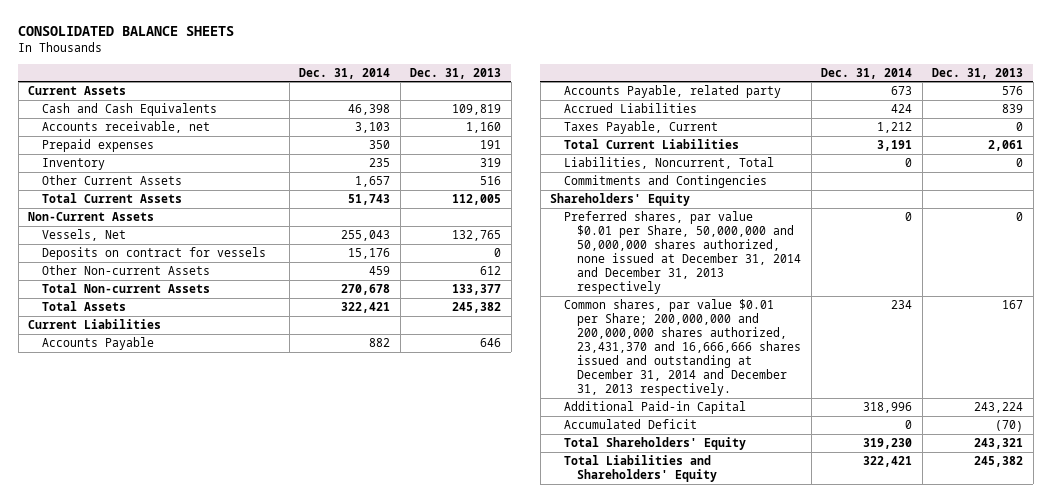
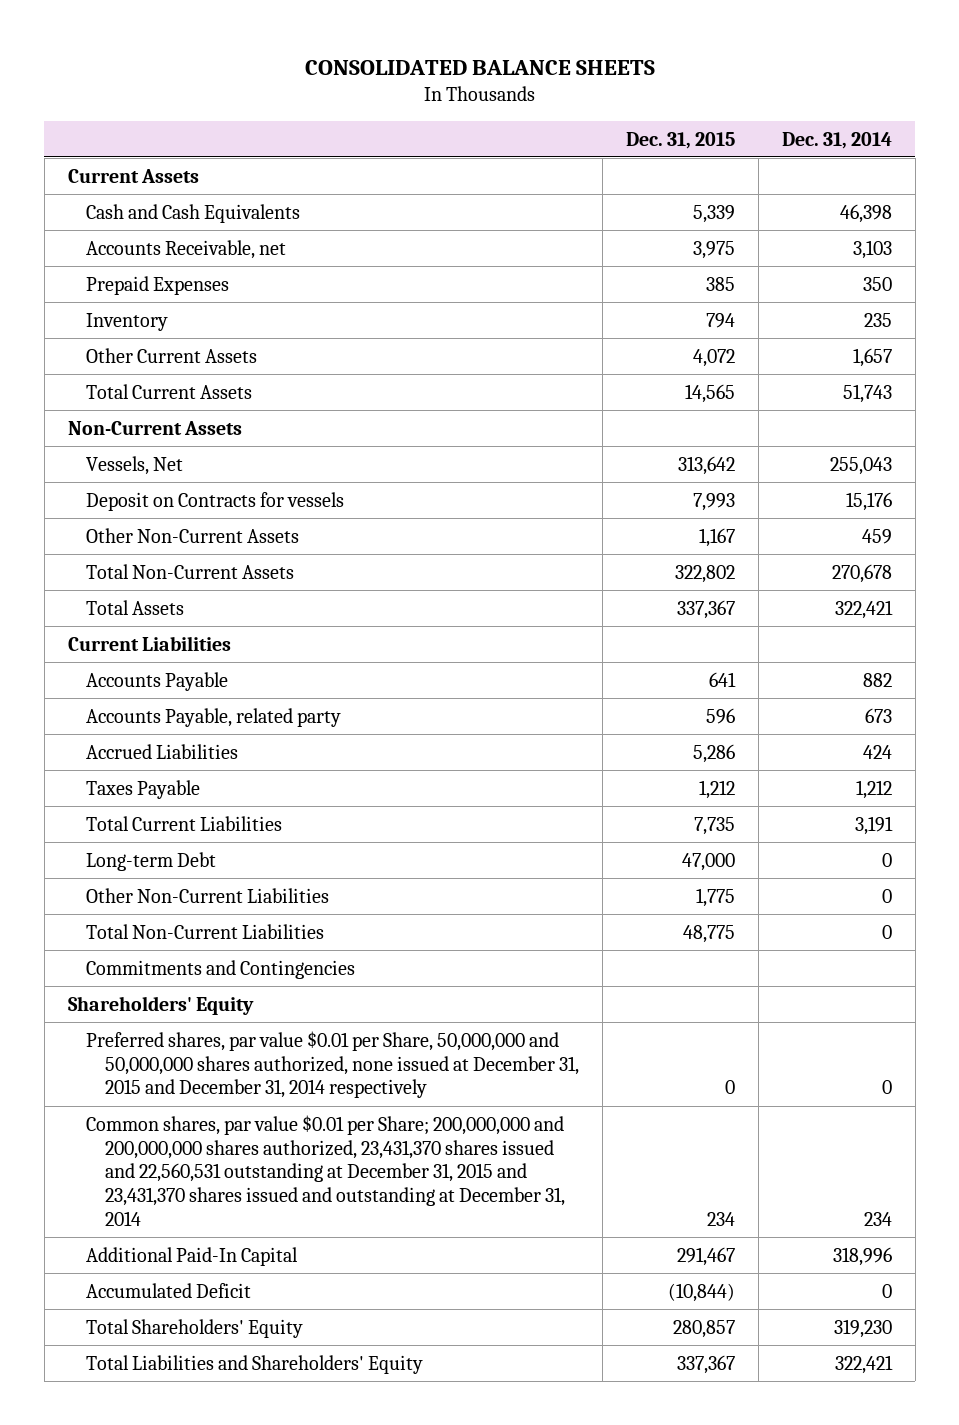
[410,67,502,79] Dec. 31, 2013 -> none
none -> [625,131,735,149] Dec. 31, 2015
[41,120,210,133] Accounts receivable, net -> [86,239,287,259] Accounts Receivable, net
[41,138,154,152] Prepaid expenses -> [86,275,230,295] Prepaid Expenses
[41,246,266,260] Deposits on contract for vessels -> [86,491,345,511] Deposit on Contracts for vessels
[41,264,210,275] Other Non-current Assets -> [86,527,300,543] Other Non-Current Assets
[41,282,210,293] Total Non-current Assets -> [86,563,295,579] Total Non-Current Assets
[563,120,718,134] Taxes Payable, Current -> [86,779,201,799] Taxes Payable
none -> [86,851,217,871] Long-term Debt
none -> [86,887,330,903] Other Non-Current Liabilities
[563,156,774,169] Liabilities, Noncurrent, Total -> [86,923,325,939] Total Non-Current Liabilities
[563,210,802,295] Preferred shares, par value $0.01 per Share, 50,000,000 and 50,000,000 shares authorized, none issued at December 31, 2014 and December 31, 2013 respectively -> [86,1030,579,1099] Preferred shares, par value $0.01 per Share, 50,000,000 and 50,000,000 shares authorized, none issued at December 31, 2015 and December 31, 2014 respectively
[563,298,802,397] Common shares, par value $0.01 per Share; 200,000,000 and 200,000,000 shares authorized, 23,431,370 and 16,666,666 shares issued and outstanding at December 31, 2014 and December 31, 2013 respectively. -> [86,1114,565,1227] Common shares, par value $0.01 per Share; 200,000,000 and 200,000,000 shares authorized, 23,431,370 shares issued and 22,560,531 outstanding at December 31, 2015 and 23,431,370 shares issued and outstanding at December 31, 2014
[563,400,746,414] Additional Paid-in Capital -> [86,1246,299,1266] Additional Paid-In Capital

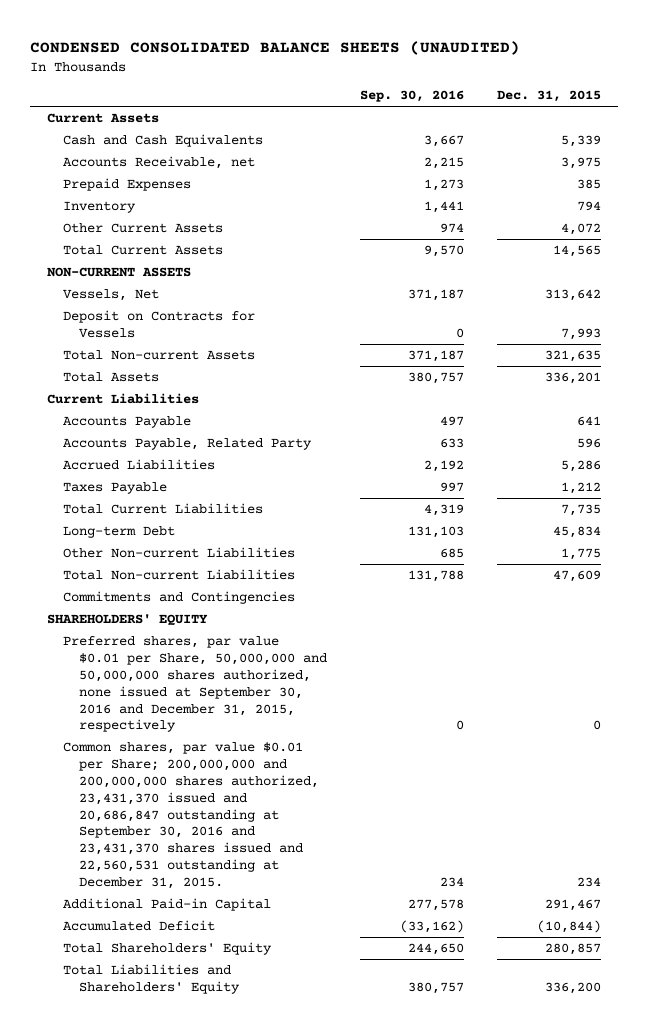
[304,59,655,75] CONSOLIDATED BALANCE SHEETS -> [30,40,521,55] CONDENSED CONSOLIDATED BALANCE SHEETS (UNAUDITED)
[781,131,892,149] Dec. 31, 2014 -> none
none -> [360,90,465,103] Sep. 30, 2016
[67,420,242,435] Non-Current Assets -> [46,266,191,277] NON-CURRENT ASSETS
[86,527,300,543] Other Non-Current Assets -> none
[86,491,345,511] Deposit on Contracts for vessels -> [62,309,255,338] Deposit on Contracts for Vessels
[86,563,295,579] Total Non-Current Assets -> [62,349,255,360] Total Non-current Assets
[674,564,735,583] 322,802 -> [545,349,602,362] 321,635
[676,599,735,619] 337,367 -> [545,371,602,384] 336,201
[86,707,342,727] Accounts Payable, related party -> [62,437,312,450] Accounts Payable, Related Party
[681,852,735,871] 47,000 -> [553,525,602,538] 45,834
[86,887,330,903] Other Non-Current Liabilities -> [62,546,295,558] Other Non-current Liabilities
[86,923,325,939] Total Non-Current Liabilities -> [62,568,295,580] Total Non-current Liabilities
[682,924,735,943] 48,775 -> [553,569,602,582] 47,609
[67,995,254,1015] Shareholders' Equity -> [46,613,208,626] SHAREHOLDERS' EQUITY
[86,1030,579,1099] Preferred shares, par value $0.01 per Share, 50,000,000 and 50,000,000 shares authorized, none issued at December 31, 2015 and December 31, 2014 respectively -> [62,635,328,733] Preferred shares, par value $0.01 per Share, 50,000,000 and 50,000,000 shares authorized, none issued at September 30, 2016 and December 31, 2015, respectively
[86,1114,565,1227] Common shares, par value $0.01 per Share; 200,000,000 and 200,000,000 shares authorized, 23,431,370 shares issued and 22,560,531 outstanding at December 31, 2015 and 23,431,370 shares issued and outstanding at December 31, 2014 -> [62,741,320,890] Common shares, par value $0.01 per Share; 200,000,000 and 200,000,000 shares authorized, 23,431,370 issued and 20,686,847 outstanding at September 30, 2016 and 23,431,370 shares issued and 22,560,531 outstanding at December 31, 2015.
[86,1246,299,1266] Additional Paid-In Capital -> [62,897,271,911] Additional Paid-in Capital
[676,1354,735,1374] 337,367 -> [545,981,602,994] 336,200

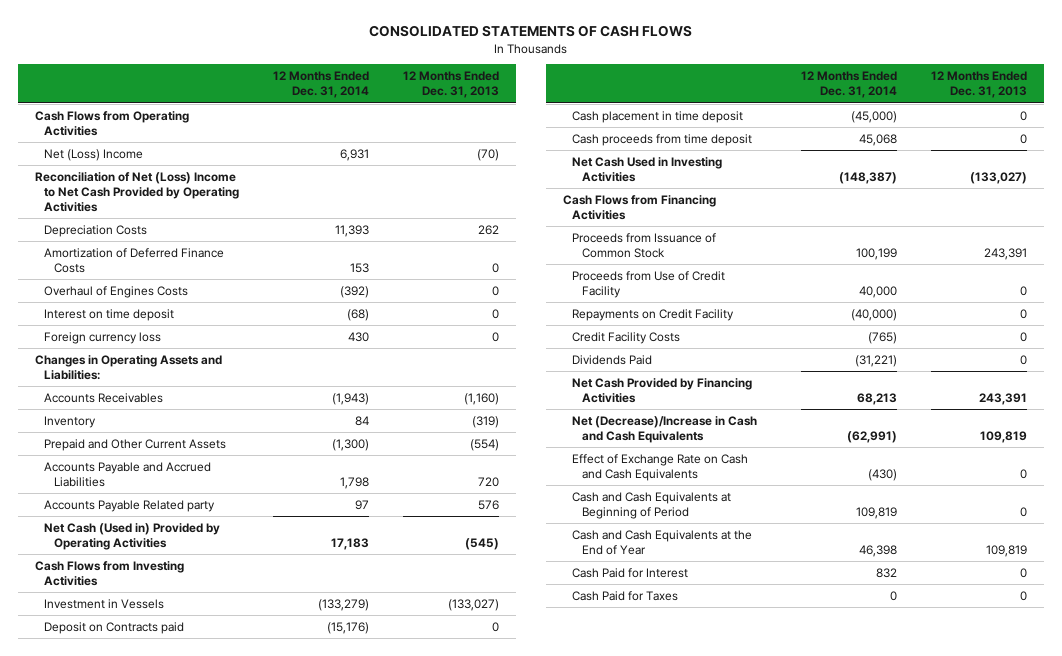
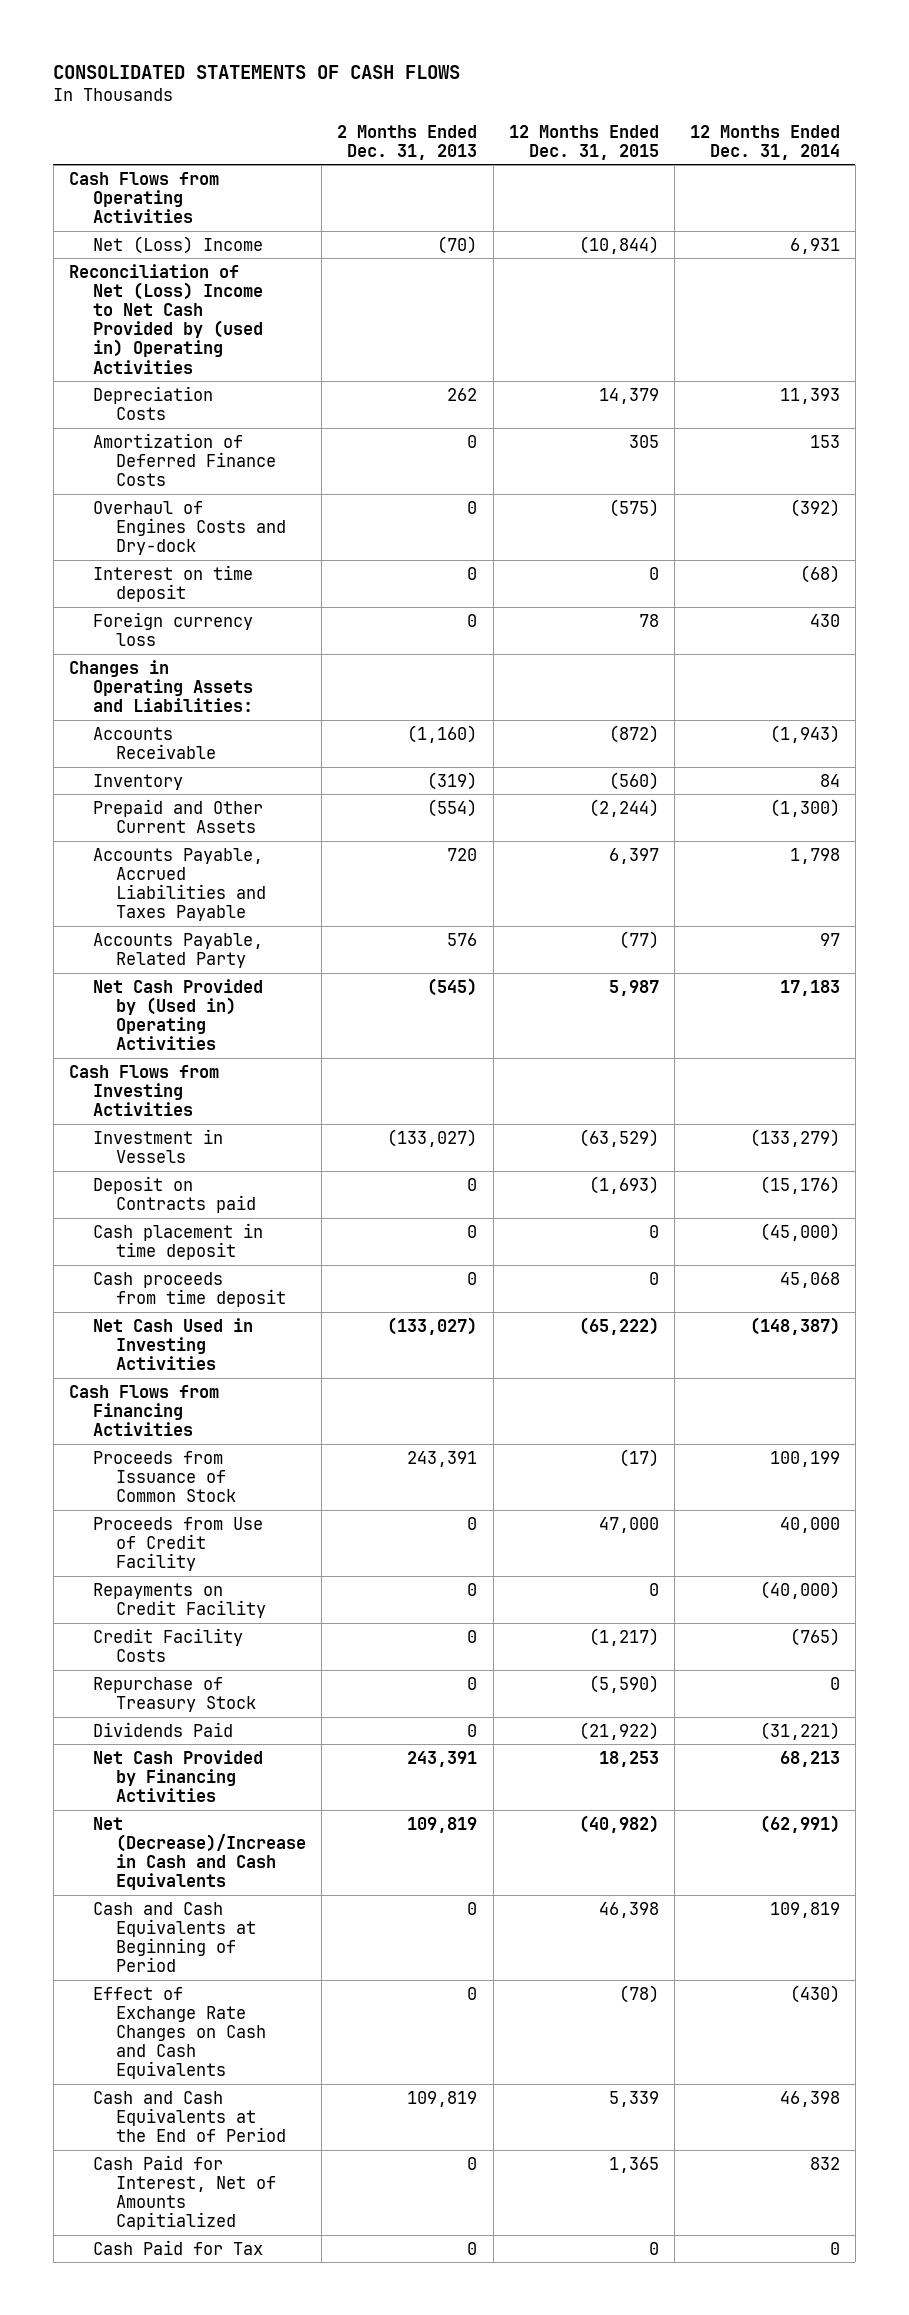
[402,71,499,99] 12 Months Ended Dec. 31, 2013 -> none
none -> [337,124,478,160] 2 Months Ended Dec. 31, 2013
none -> [508,124,659,160] 12 Months Ended Dec. 31, 2015
[34,171,240,212] Reconciliation of Net (Loss) Income to Net Cash Provided by Operating Activities -> [68,263,263,374] Reconciliation of Net (Loss) Income to Net Cash Provided by (used in) Operating Activities
[44,285,189,298] Overhaul of Engines Costs -> [92,500,287,556] Overhaul of Engines Costs and Dry-dock
[44,392,164,403] Accounts Receivables -> [92,726,217,759] Accounts Receivable
[44,461,212,487] Accounts Payable and Accrued Liabilities -> [92,847,267,922] Accounts Payable, Accrued Liabilities and Taxes Payable
[44,499,216,512] Accounts Payable Related party -> [92,932,263,968] Accounts Payable, Related Party
[44,522,221,550] Net Cash (Used in) Provided by Operating Activities -> [92,978,263,1051] Net Cash Provided by (Used in) Operating Activities
none -> [92,1676,257,1712] Repurchase of Treasury Stock
[572,453,749,481] Effect of Exchange Rate on Cash and Cash Equivalents -> none
none -> [92,1986,267,2080] Effect of Exchange Rate Changes on Cash and Cash Equivalents
[572,529,753,555] Cash and Cash Equivalents at the End of Year -> [92,2090,287,2143] Cash and Cash Equivalents at the End of Period
[572,567,689,578] Cash Paid for Interest -> [92,2154,277,2231] Cash Paid for Interest, Net of Amounts Capitialized
[572,590,679,601] Cash Paid for Taxes -> [92,2239,263,2255] Cash Paid for Tax

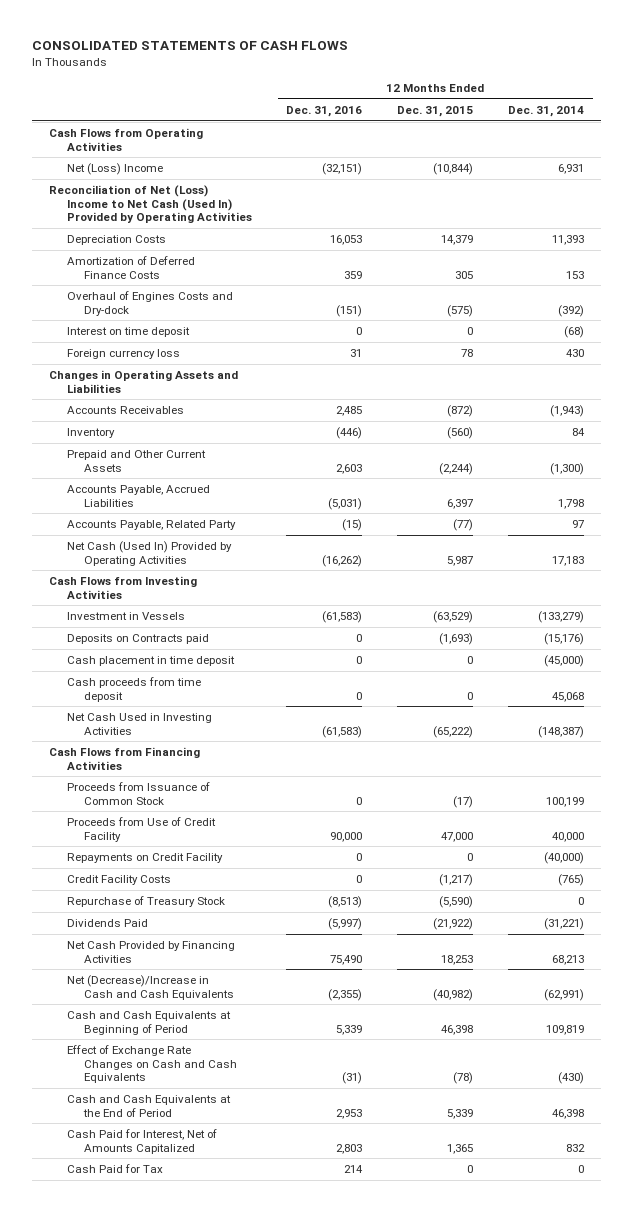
[337,124,478,160] 2 Months Ended Dec. 31, 2013 -> none
none -> [286,105,363,117] Dec. 31, 2016
[68,263,263,374] Reconciliation of Net (Loss) Income to Net Cash Provided by (used in) Operating Activities -> [49,184,252,224] Reconciliation of Net (Loss) Income to Net Cash (Used In) Provided by Operating Activities
[68,659,253,713] Changes in Operating Assets and Liabilities: -> [49,369,239,393] Changes in Operating Assets and Liabilities
[92,726,217,759] Accounts Receivable -> [66,405,184,414] Accounts Receivables
[92,847,267,922] Accounts Payable, Accrued Liabilities and Taxes Payable -> [66,484,210,507] Accounts Payable, Accrued Liabilities
[92,978,263,1051] Net Cash Provided by (Used in) Operating Activities -> [66,540,232,566] Net Cash (Used In) Provided by Operating Activities
[92,1175,257,1213] Deposit on Contracts paid -> [66,633,209,644] Deposits on Contracts paid
[92,2154,277,2231] Cash Paid for Interest, Net of Amounts Capitialized -> [66,1128,217,1154] Cash Paid for Interest, Net of Amounts Capitalized

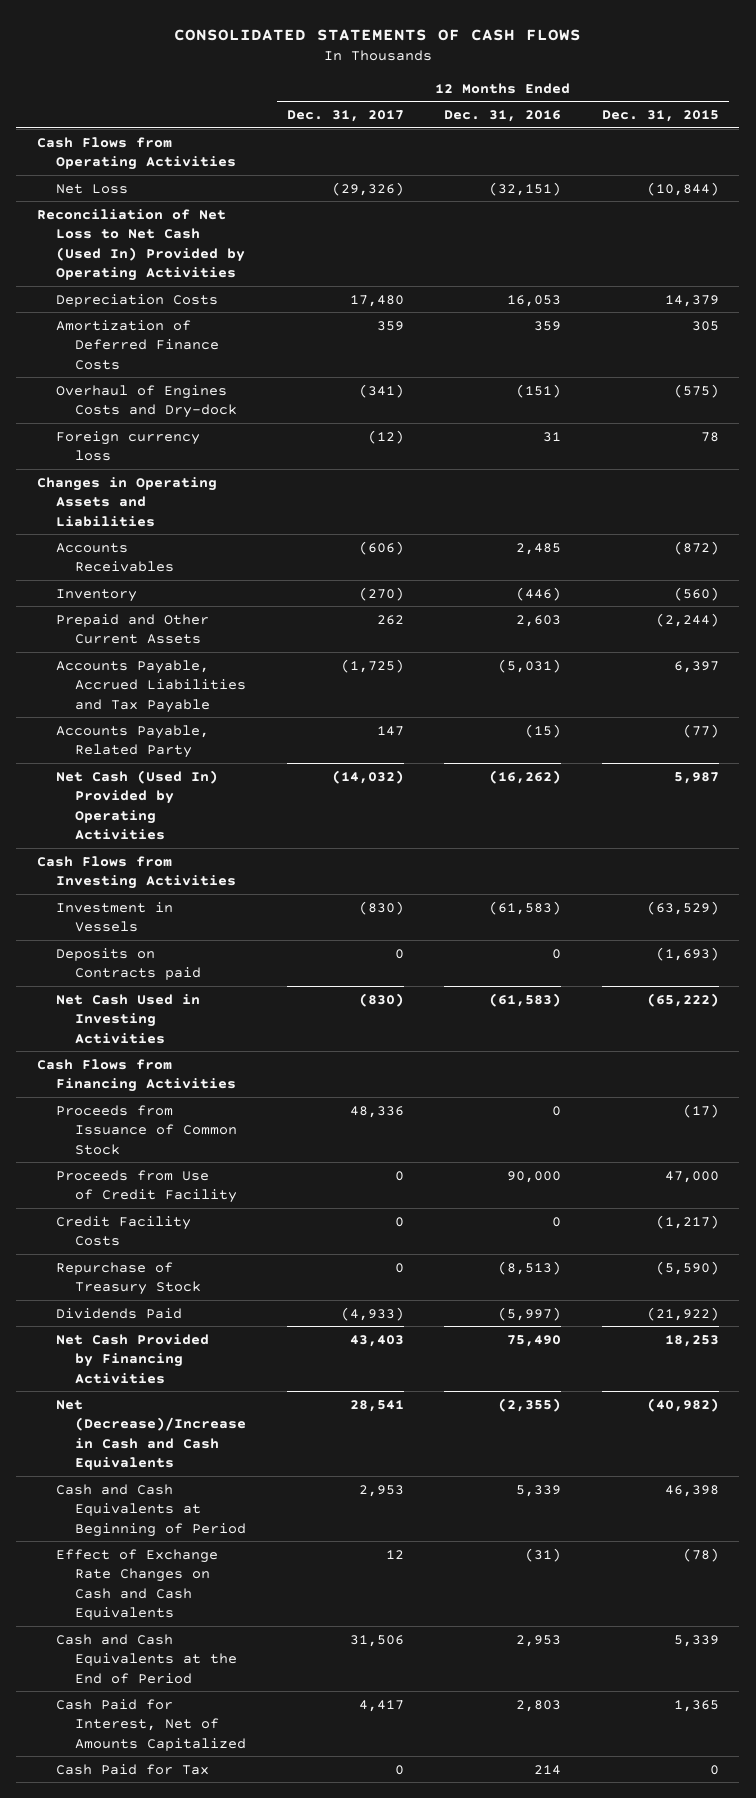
[507,105,584,117] Dec. 31, 2014 -> none
none -> [286,110,404,123] Dec. 31, 2017
[66,162,163,175] Net (Loss) Income -> [55,183,128,194] Net Loss
[49,184,252,224] Reconciliation of Net (Loss) Income to Net Cash (Used In) Provided by Operating Activities -> [36,208,245,282] Reconciliation of Net Loss to Net Cash (Used In) Provided by Operating Activities
[66,326,190,337] Interest on time deposit -> none
[66,484,210,507] Accounts Payable, Accrued Liabilities -> [55,659,247,713] Accounts Payable, Accrued Liabilities and Tax Payable
[66,655,235,666] Cash placement in time deposit -> none
[66,676,201,702] Cash proceeds from time deposit -> none
[66,852,223,863] Repayments on Credit Facility -> none

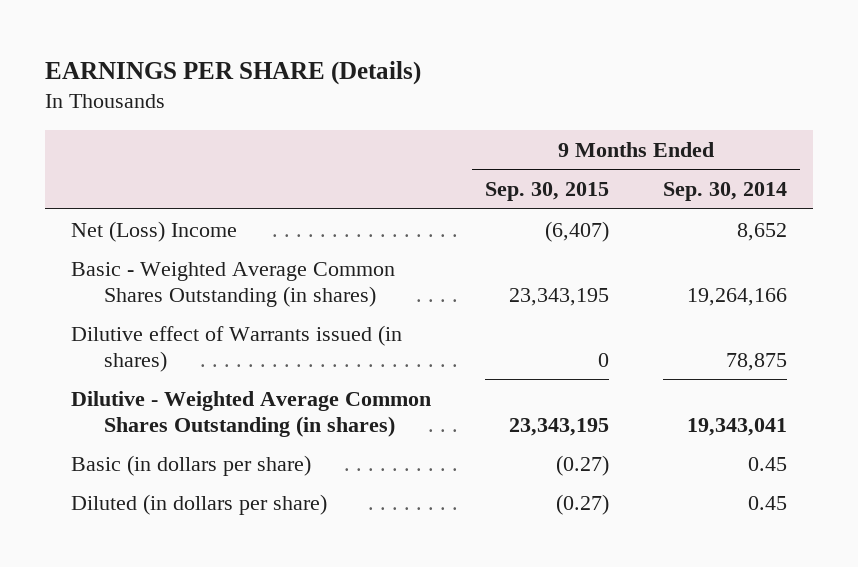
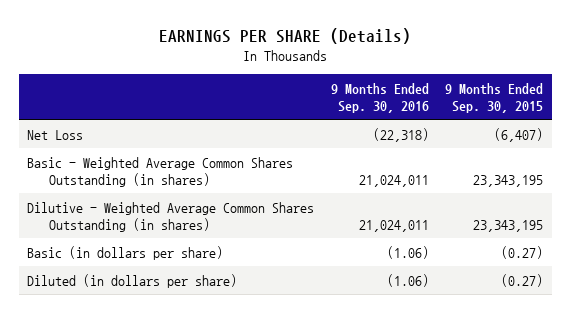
[662,182,787,202] Sep. 30, 2014 -> none
none -> [330,82,429,113] 9 Months Ended Sep. 30, 2016
[71,220,238,242] Net (Loss) Income -> [26,129,83,140] Net Loss
[71,324,403,372] Dilutive effect of Warrants issued (in shares) -> none

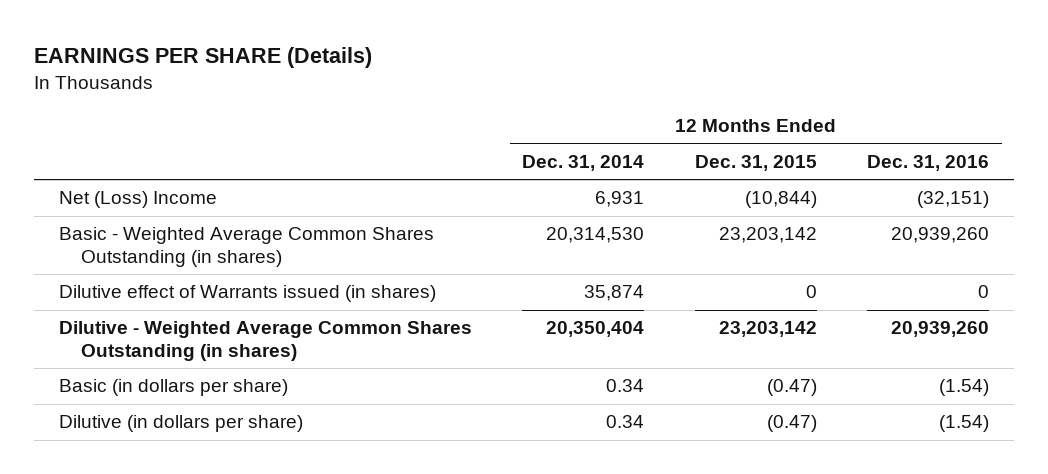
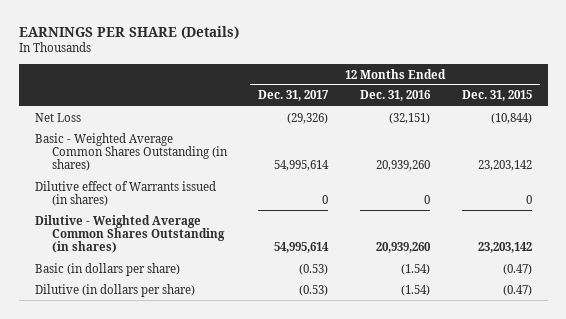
[522,154,645,171] Dec. 31, 2014 -> none
none -> [258,90,330,102] Dec. 31, 2017
[59,191,218,209] Net (Loss) Income -> [34,112,81,122] Net Loss

